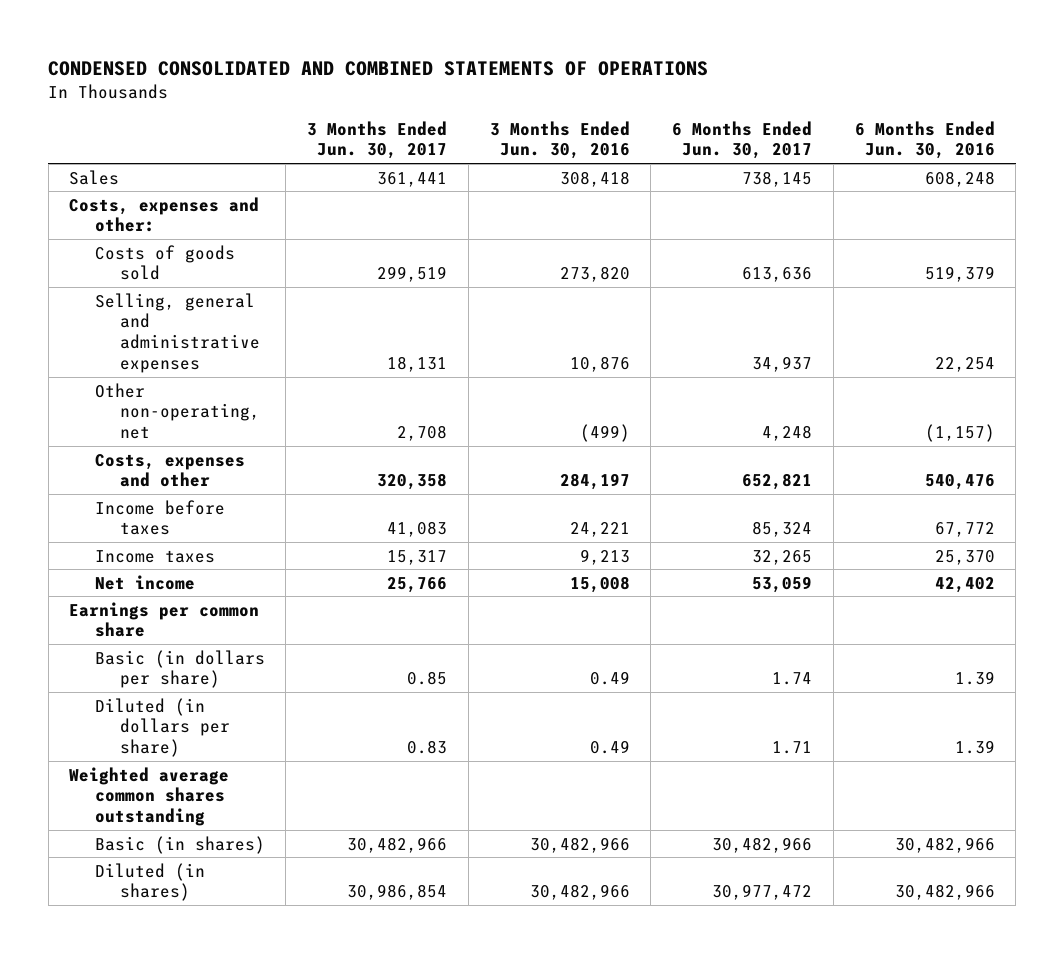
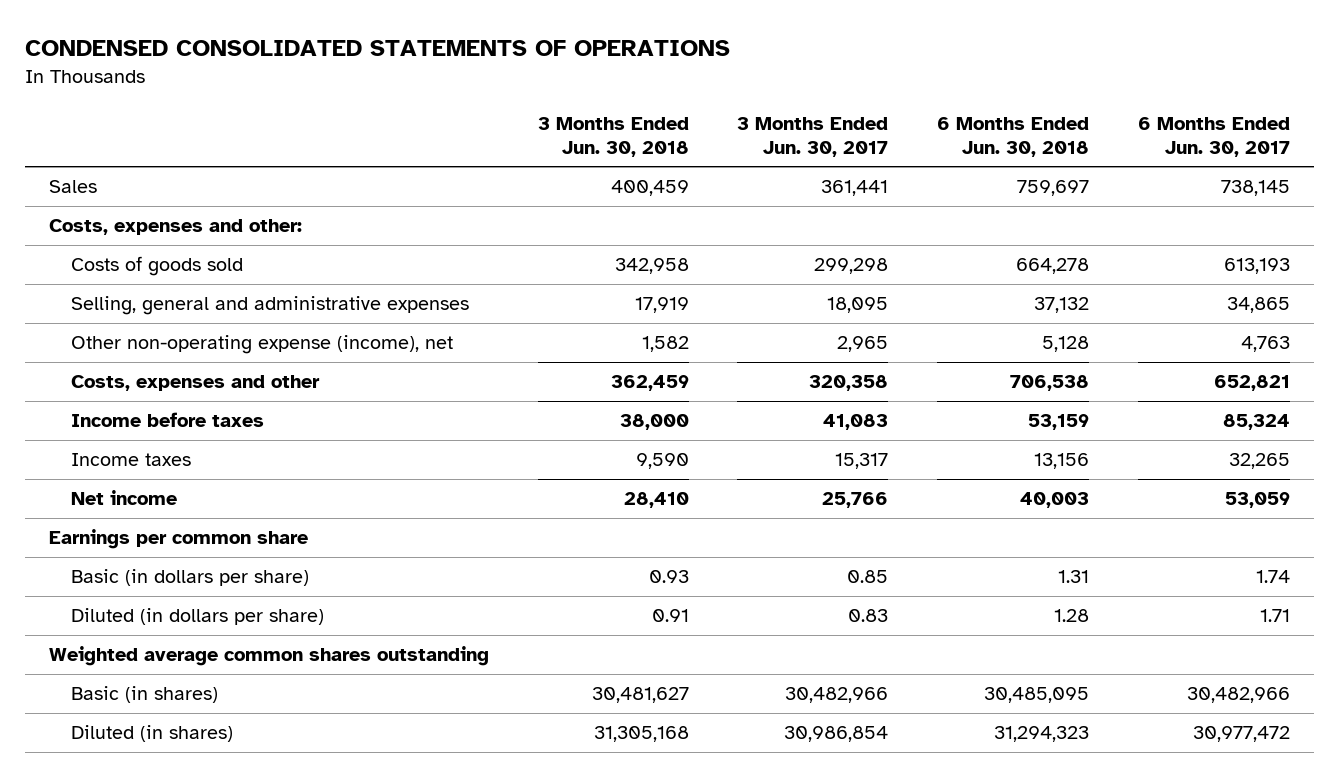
[48,60,709,76] CONDENSED CONSOLIDATED AND COMBINED STATEMENTS OF OPERATIONS -> [24,40,730,57] CONDENSED CONSOLIDATED STATEMENTS OF OPERATIONS
[489,120,630,160] 3 Months Ended Jun. 30, 2016 -> none
[854,120,995,160] 6 Months Ended Jun. 30, 2016 -> none
none -> [537,117,689,157] 3 Months Ended Jun. 30, 2018
none -> [937,117,1090,157] 6 Months Ended Jun. 30, 2018
[377,266,448,283] 299,519 -> [814,258,889,275] 299,298
[742,267,813,283] 613,636 -> [1223,258,1290,275] 613,193
[387,356,448,373] 18,131 -> [827,297,889,314] 18,095
[752,356,813,373] 34,937 -> [1226,297,1290,314] 34,865
[94,382,260,440] Other non-operating, net -> [70,335,453,355] Other non-operating expense (income), net
[397,425,448,442] 2,708 -> [837,336,889,353] 2,965
[762,425,813,442] 4,248 -> [1240,336,1290,353] 4,763

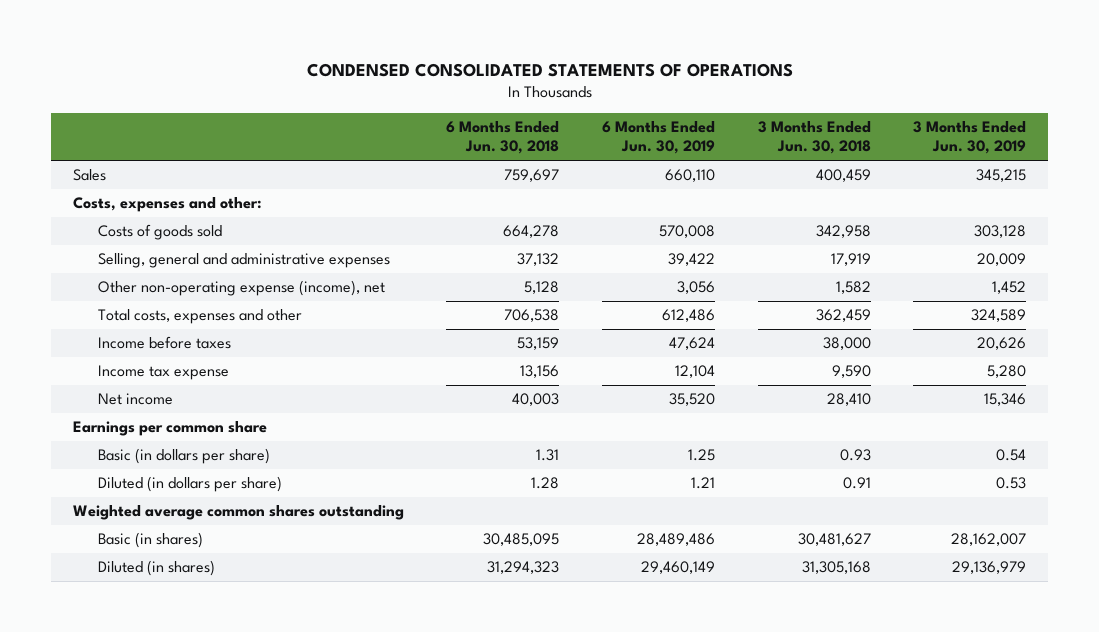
[737,117,889,157] 3 Months Ended Jun. 30, 2017 -> none
[1137,117,1290,157] 6 Months Ended Jun. 30, 2017 -> none
none -> [602,121,716,155] 6 Months Ended Jun. 30, 2019
none -> [913,121,1027,155] 3 Months Ended Jun. 30, 2019
[70,375,320,392] Costs, expenses and other -> [97,309,302,325] Total costs, expenses and other
[70,453,191,467] Income taxes -> [97,365,229,381] Income tax expense

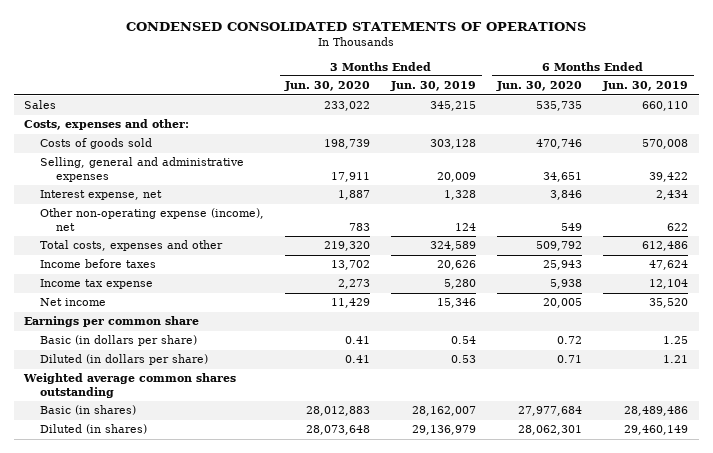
[446,121,560,155] 6 Months Ended Jun. 30, 2018 -> none
[757,121,871,155] 3 Months Ended Jun. 30, 2018 -> none
none -> [284,81,371,92] Jun. 30, 2020
none -> [496,81,583,92] Jun. 30, 2020
none -> [40,190,163,201] Interest expense, net
[677,281,716,295] 3,056 -> [667,222,689,231] 622
[992,281,1027,295] 1,452 -> [455,222,477,231] 124

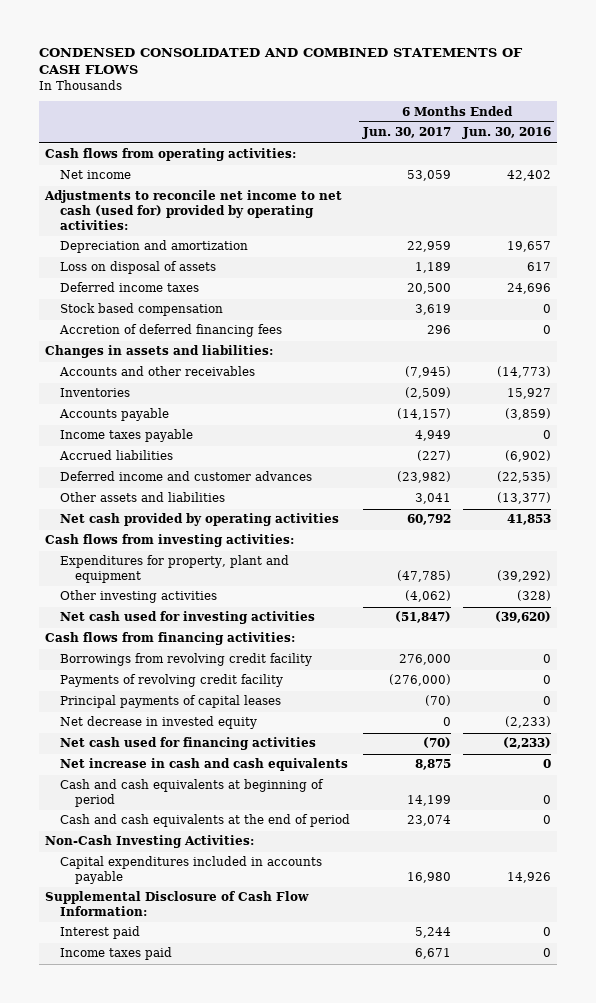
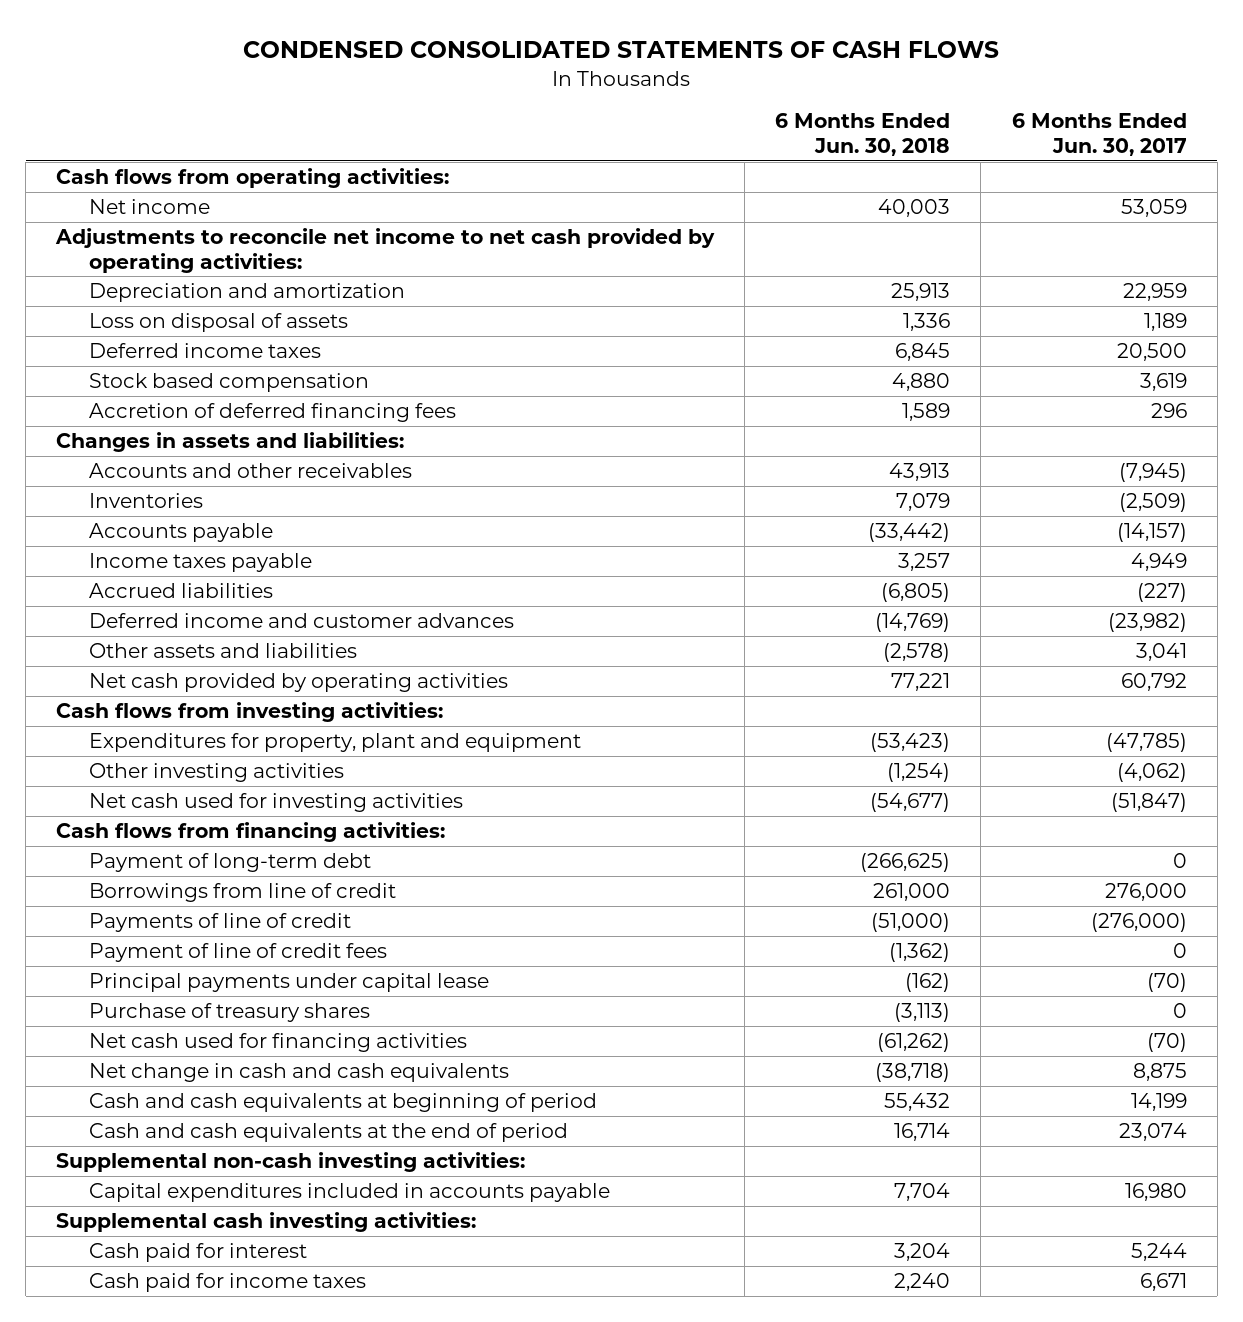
[38,47,523,75] CONDENSED CONSOLIDATED AND COMBINED STATEMENTS OF CASH FLOWS -> [243,40,1000,58] CONDENSED CONSOLIDATED STATEMENTS OF CASH FLOWS
[461,127,551,140] Jun. 30, 2016 -> none
none -> [775,113,951,157] 6 Months Ended Jun. 30, 2018
[44,190,343,230] Adjustments to reconcile net income to net cash (used for) provided by operating activities: -> [55,228,716,273] Adjustments to reconcile net income to net cash provided by operating activities:
[60,716,258,730] Net decrease in invested equity -> none
none -> [89,853,372,873] Payment of long-term debt
[60,653,313,667] Borrowings from revolving credit facility -> [89,883,397,903] Borrowings from line of credit
[60,674,284,688] Payments of revolving credit facility -> [89,913,352,933] Payments of line of credit
none -> [89,943,388,963] Payment of line of credit fees
[60,695,282,709] Principal payments of capital leases -> [89,973,490,993] Principal payments under capital lease
none -> [89,1003,371,1023] Purchase of treasury shares
[60,758,349,772] Net increase in cash and cash equivalents -> [89,1063,510,1083] Net change in cash and cash equivalents
[45,835,255,849] Non-Cash Investing Activities: -> [56,1152,526,1173] Supplemental non-cash investing activities:
[45,891,310,917] Supplemental Disclosure of Cash Flow Information: -> [56,1212,477,1233] Supplemental cash investing activities:
[60,926,141,940] Interest paid -> [89,1243,308,1263] Cash paid for interest
[60,947,173,961] Income taxes paid -> [89,1273,367,1293] Cash paid for income taxes

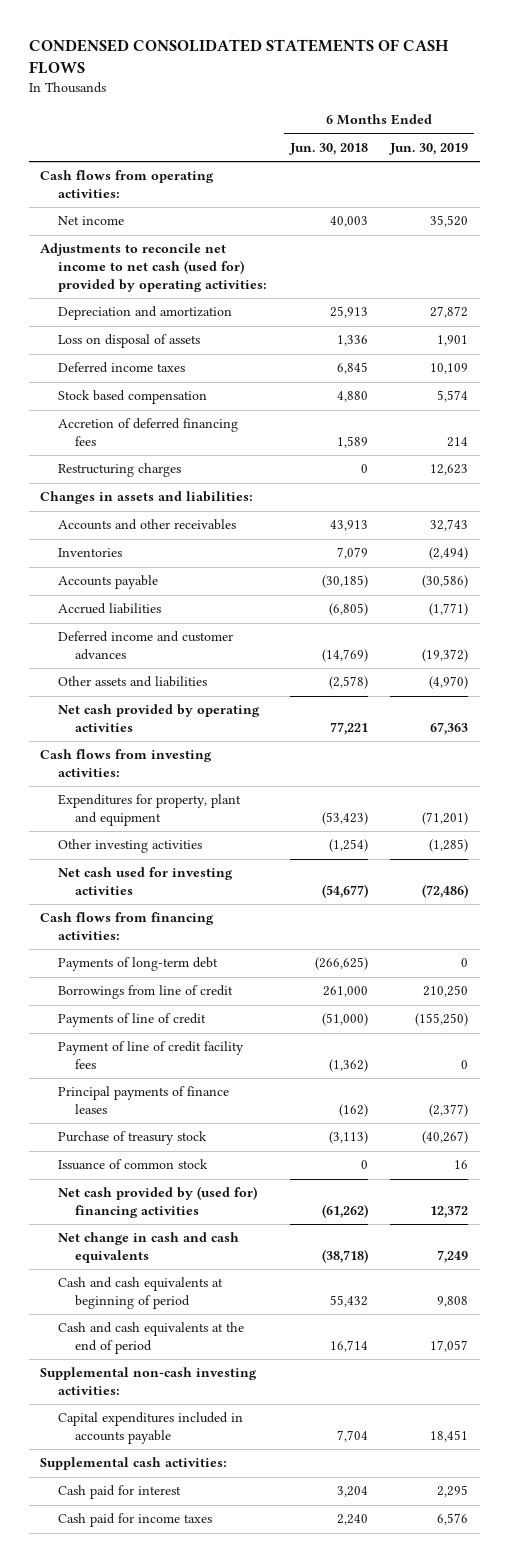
[1011,113,1187,157] 6 Months Ended Jun. 30, 2017 -> none
none -> [389,143,469,156] Jun. 30, 2019
[55,228,716,273] Adjustments to reconcile net income to net cash provided by operating activities: -> [40,243,267,292] Adjustments to reconcile net income to net cash (used for) provided by operating activities:
none -> [57,463,181,478] Restructuring charges
[89,553,313,573] Income taxes payable -> none
[868,523,951,543] (33,442) -> [321,575,368,589] (30,185)
[89,853,372,873] Payment of long-term debt -> [57,957,218,972] Payments of long-term debt
[89,943,388,963] Payment of line of credit fees -> [57,1041,244,1070] Payment of line of credit facility fees
[89,973,490,993] Principal payments under capital lease -> [57,1086,229,1115] Principal payments of finance leases
[89,1003,371,1023] Purchase of treasury shares -> [57,1131,207,1146] Purchase of treasury stock
none -> [57,1159,208,1171] Issuance of common stock
[89,1033,468,1053] Net cash used for financing activities -> [57,1186,257,1219] Net cash provided by (used for) financing activities
[56,1212,477,1233] Supplemental cash investing activities: -> [40,1457,228,1471] Supplemental cash activities:

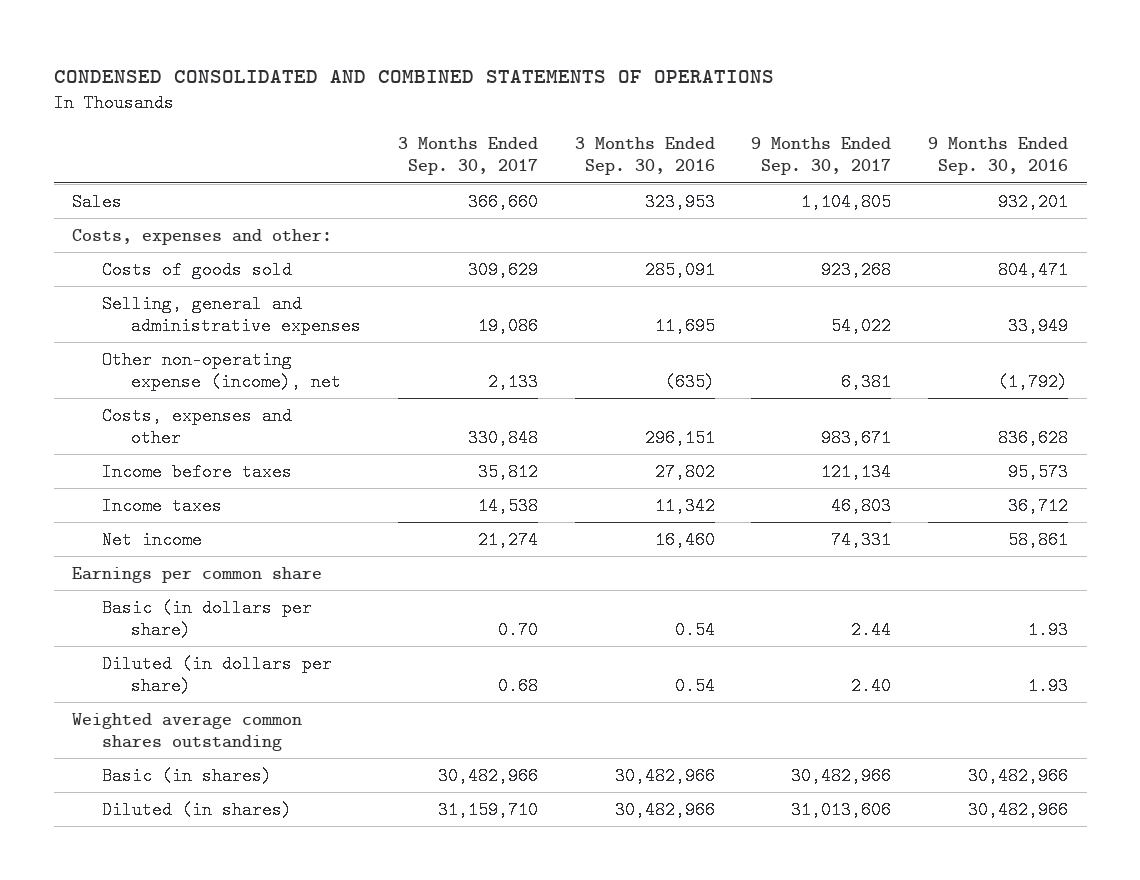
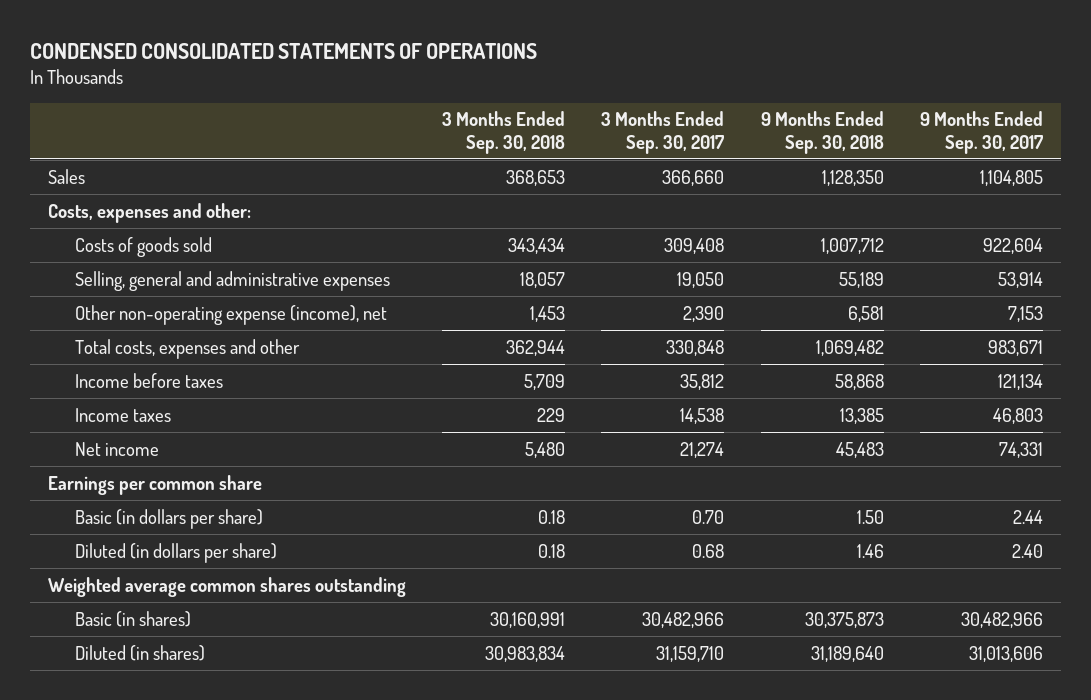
[53,69,774,83] CONDENSED CONSOLIDATED AND COMBINED STATEMENTS OF OPERATIONS -> [29,42,537,59] CONDENSED CONSOLIDATED STATEMENTS OF OPERATIONS
[574,137,715,176] 3 Months Ended Sep. 30, 2016 -> none
[928,137,1069,176] 9 Months Ended Sep. 30, 2016 -> none
none -> [442,111,566,154] 3 Months Ended Sep. 30, 2018
none -> [760,111,884,154] 9 Months Ended Sep. 30, 2018
[467,260,538,279] 309,629 -> [664,237,725,254] 309,408
[821,260,892,279] 923,268 -> [982,237,1043,254] 922,604
[477,316,538,335] 19,086 -> [677,271,725,288] 19,050
[831,316,892,335] 54,022 -> [997,271,1043,288] 53,914
[487,372,538,391] 2,133 -> [683,305,725,322] 2,390
[841,372,892,391] 6,381 -> [1007,305,1043,322] 7,153
[101,406,292,447] Costs, expenses and other -> [74,338,300,359] Total costs, expenses and other

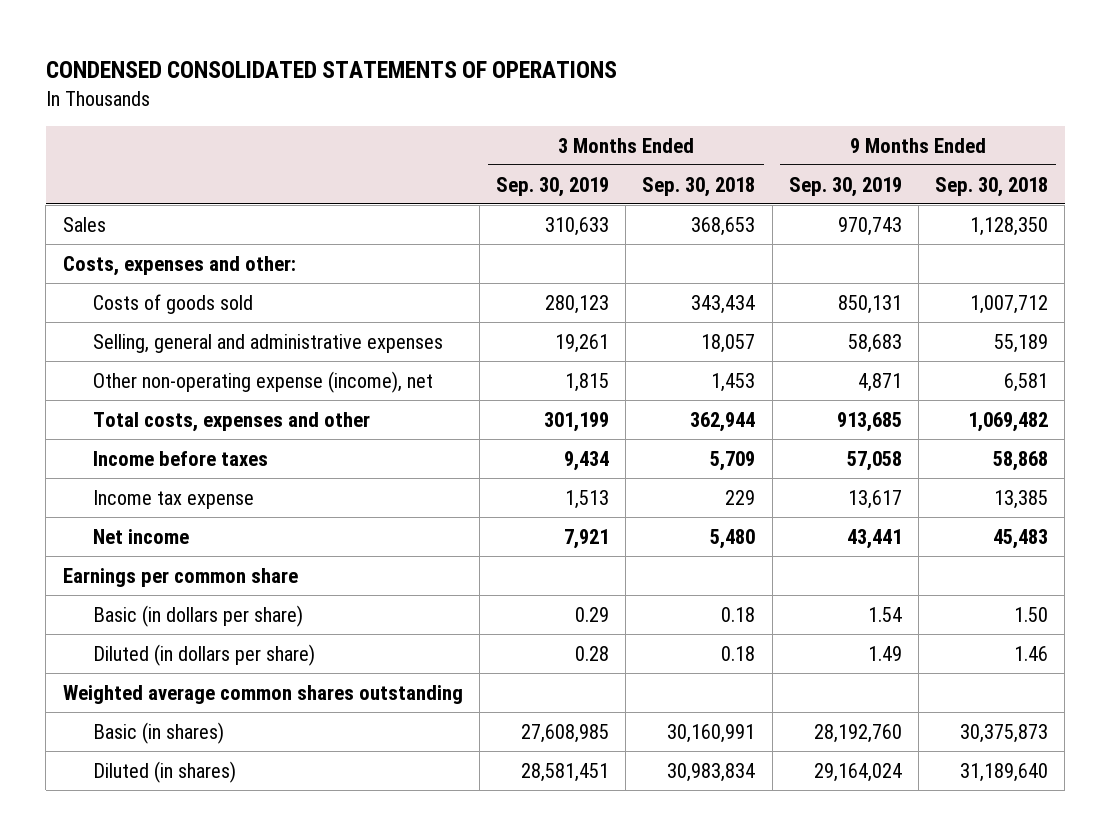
[601,111,725,154] 3 Months Ended Sep. 30, 2017 -> none
[919,111,1043,154] 9 Months Ended Sep. 30, 2017 -> none
none -> [495,176,609,197] Sep. 30, 2019
none -> [788,176,902,197] Sep. 30, 2019
[74,407,171,422] Income taxes -> [92,489,254,509] Income tax expense

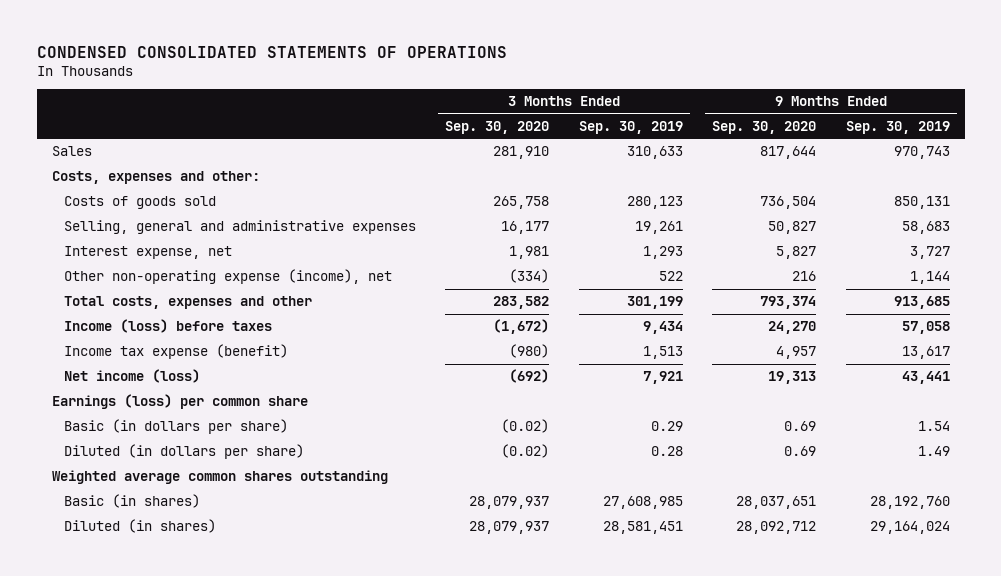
[642,176,756,197] Sep. 30, 2018 -> none
[935,176,1049,197] Sep. 30, 2018 -> none
none -> [445,120,550,134] Sep. 30, 2020
none -> [712,120,817,134] Sep. 30, 2020
none -> [63,246,232,260] Interest expense, net
[564,372,609,392] 1,815 -> [658,271,683,282] 522
[857,372,902,392] 4,871 -> [909,271,950,285] 1,144
[92,450,268,466] Income before taxes -> [63,319,272,334] Income (loss) before taxes
[92,489,254,509] Income tax expense -> [63,344,288,360] Income tax expense (benefit)
[92,528,189,544] Net income -> [63,369,200,384] Net income (loss)
[62,567,298,587] Earnings per common share -> [51,394,308,410] Earnings (loss) per common share

